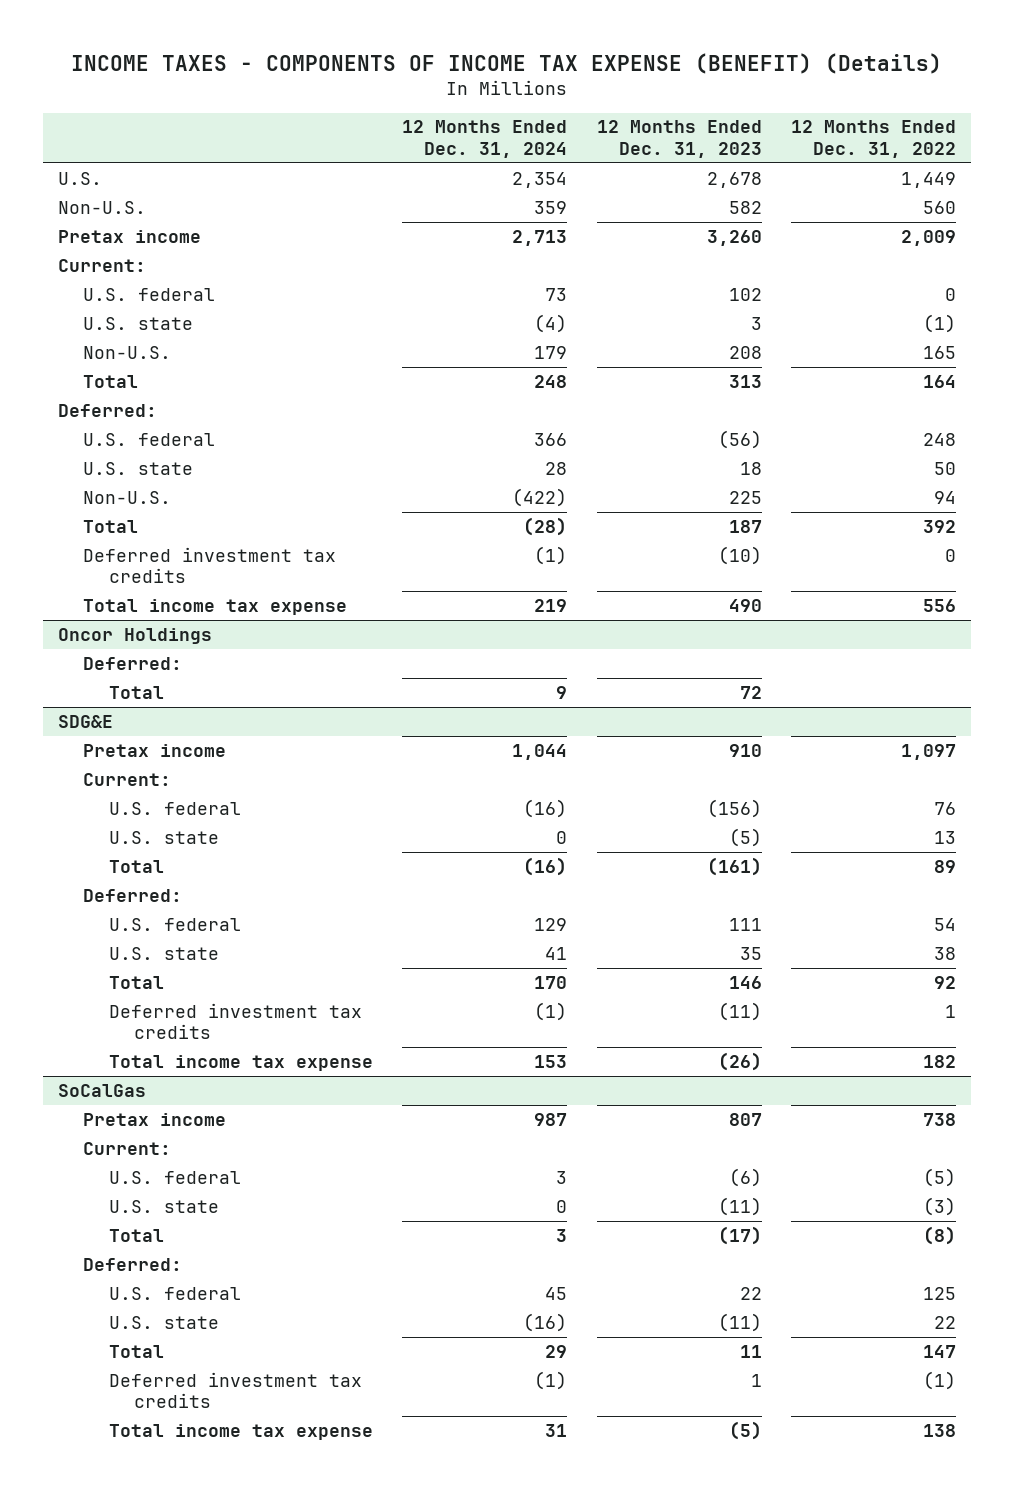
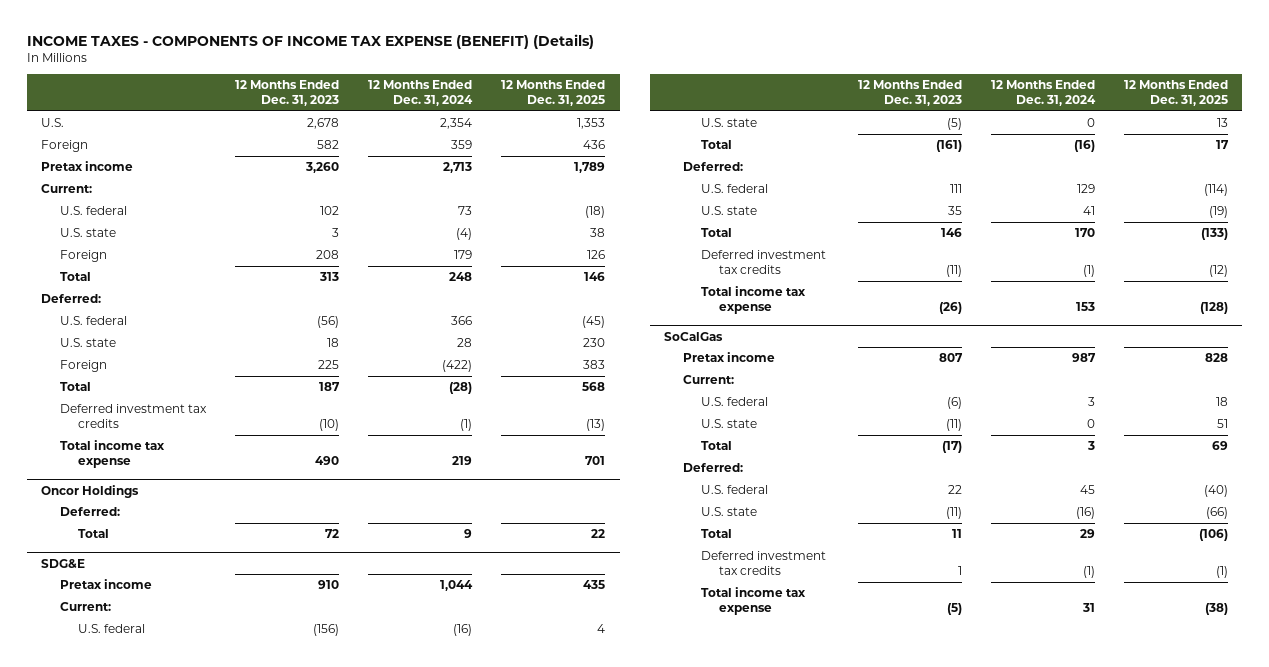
[791,120,957,159] 12 Months Ended Dec. 31, 2022 -> none
none -> [501,79,606,107] 12 Months Ended Dec. 31, 2025
[57,200,146,214] Non-U.S. -> [41,139,89,152] Foreign
[83,345,172,359] Non-U.S. -> [59,249,107,262] Foreign
[83,490,172,504] Non-U.S. -> [59,359,107,372] Foreign

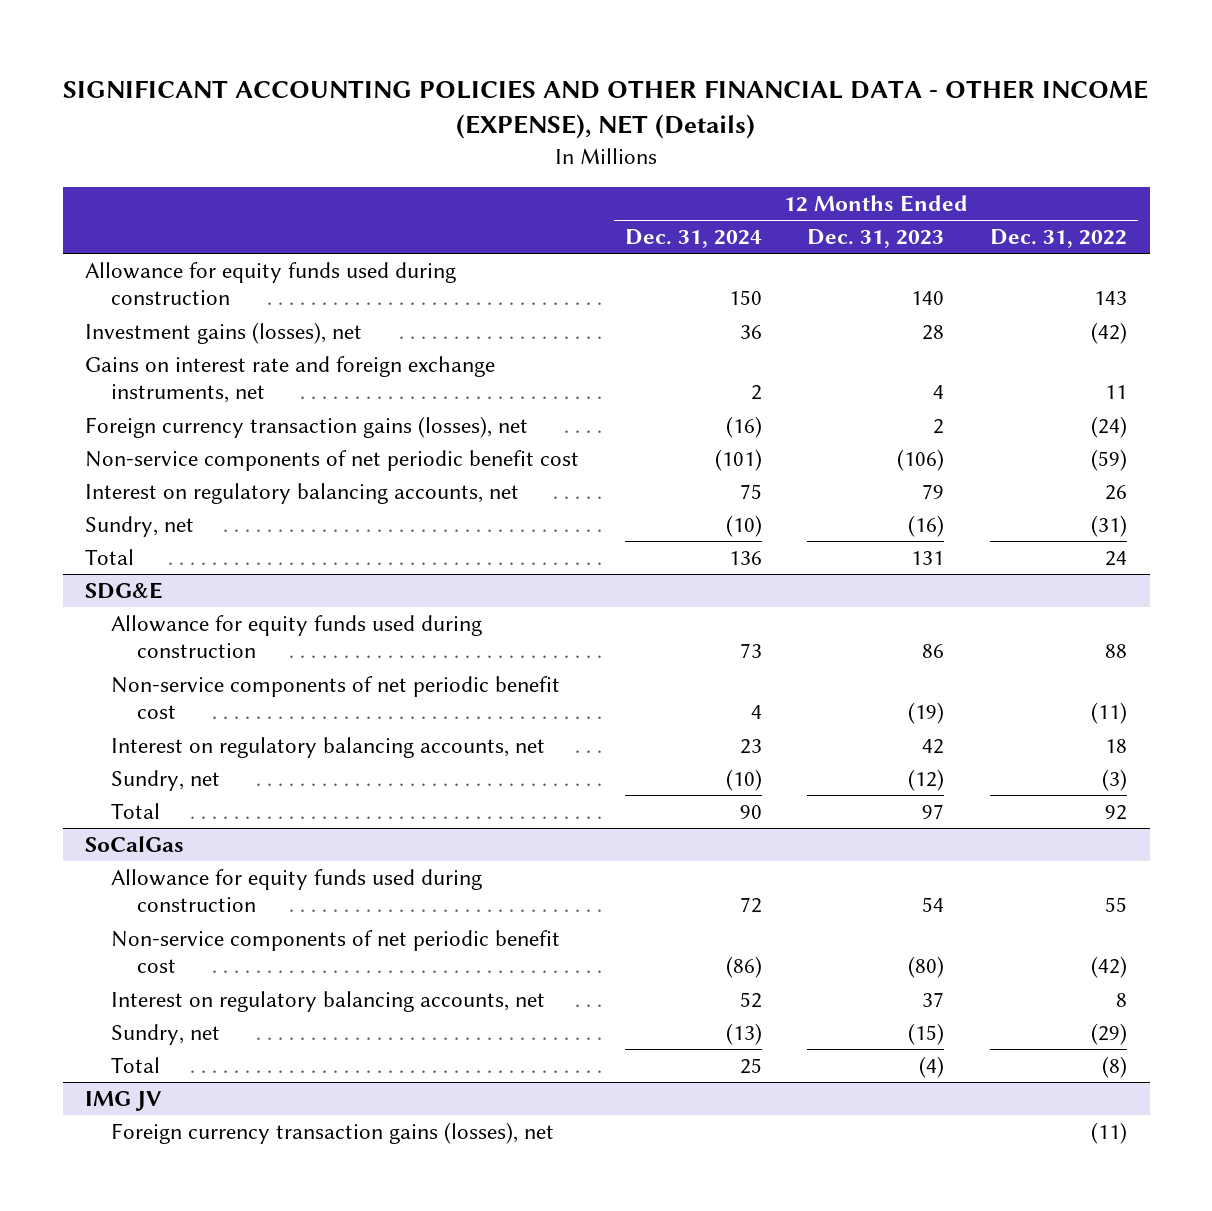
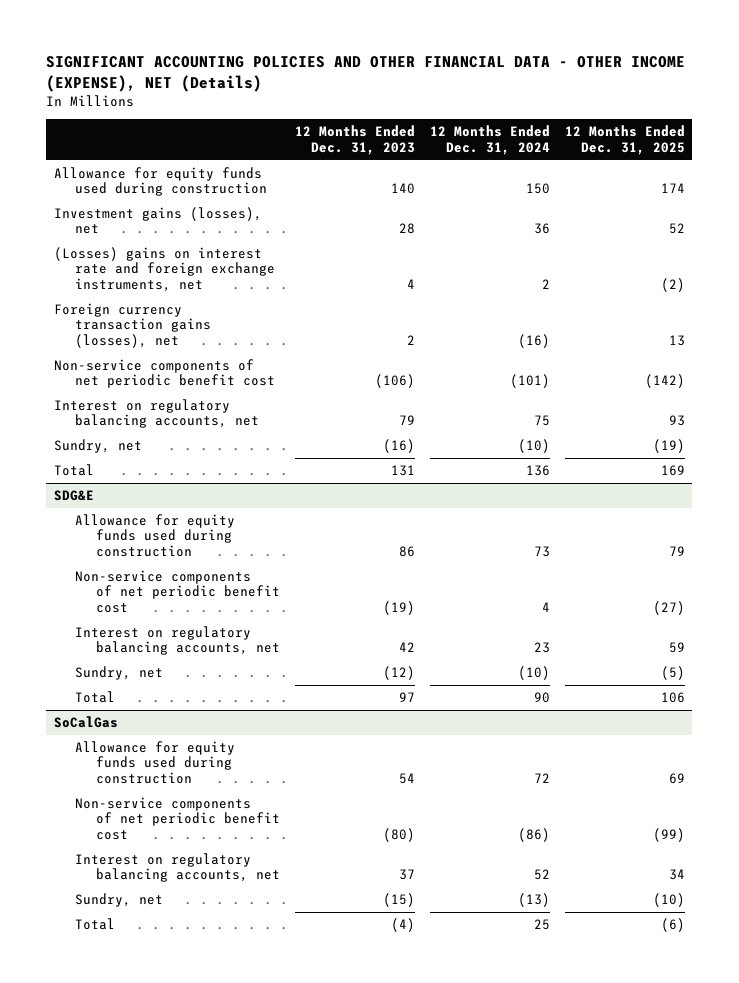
[989,229,1127,249] Dec. 31, 2022 -> none
none -> [564,125,685,155] 12 Months Ended Dec. 31, 2025
[85,355,496,404] Gains on interest rate and foreign exchange instruments, net -> [53,247,276,292] (Losses) gains on interest rate and foreign exchange instruments, net
[85,1090,163,1111] IMG JV -> none
[111,1121,555,1144] Foreign currency transaction gains (losses), net -> none

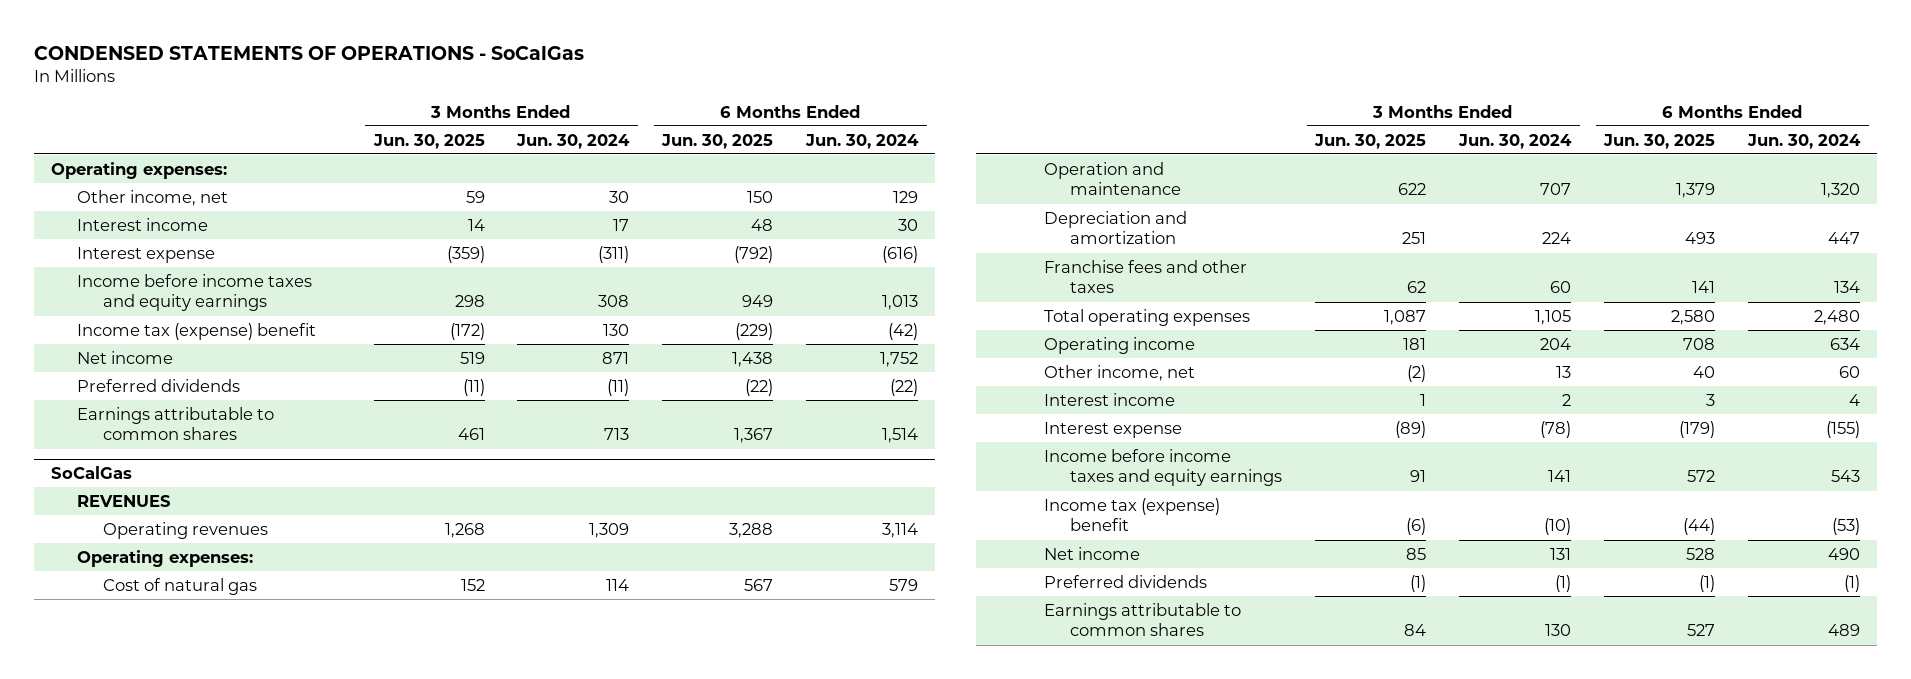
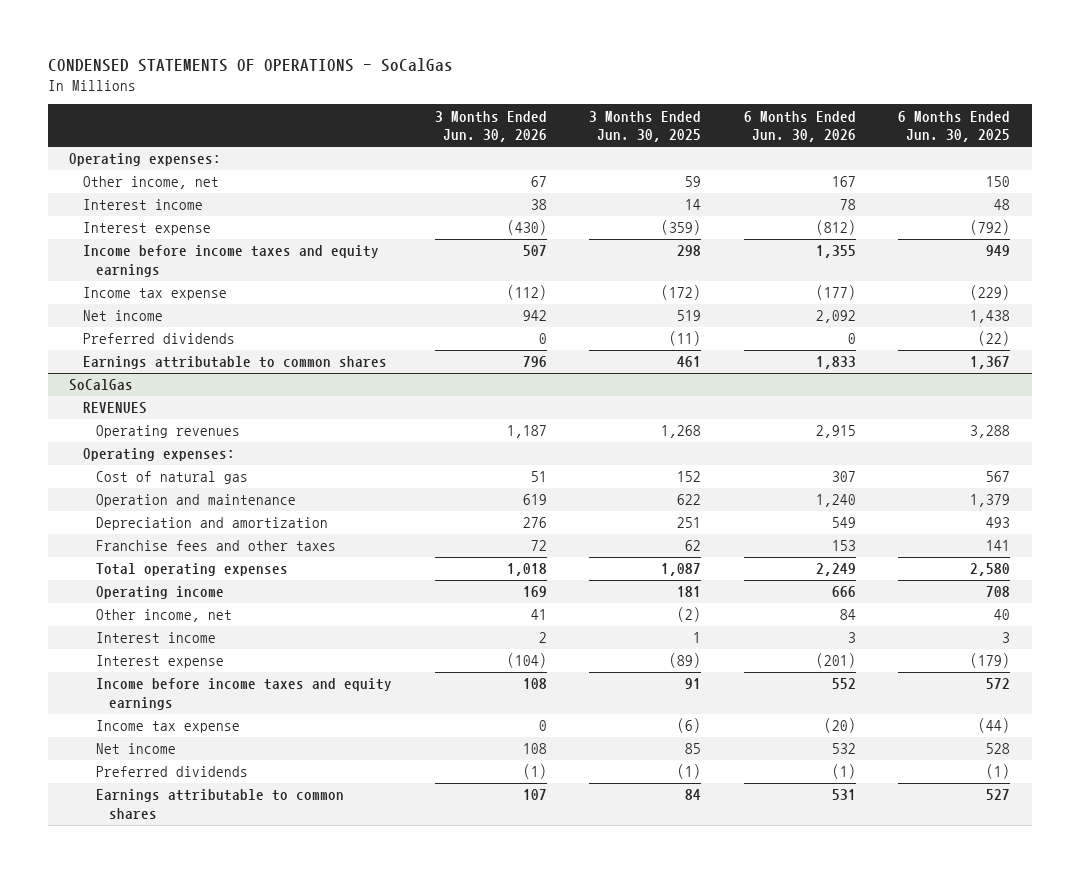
[516,133,631,149] Jun. 30, 2024 -> none
[805,133,920,149] Jun. 30, 2024 -> none
none -> [434,110,547,143] 3 Months Ended Jun. 30, 2026
none -> [743,110,856,143] 6 Months Ended Jun. 30, 2026
[76,322,316,340] Income tax (expense) benefit -> [82,287,227,301] Income tax expense
[1044,497,1221,532] Income tax (expense) benefit -> [95,720,240,734] Income tax expense

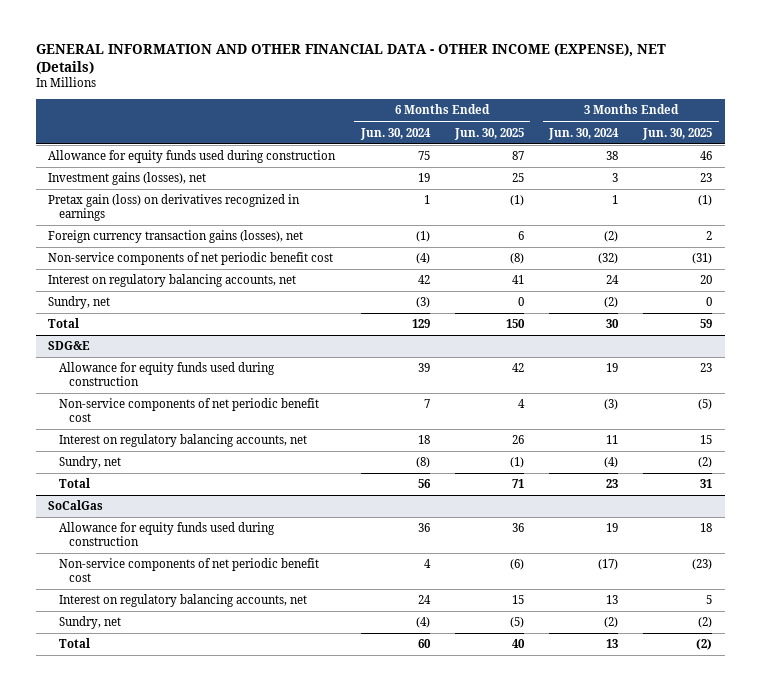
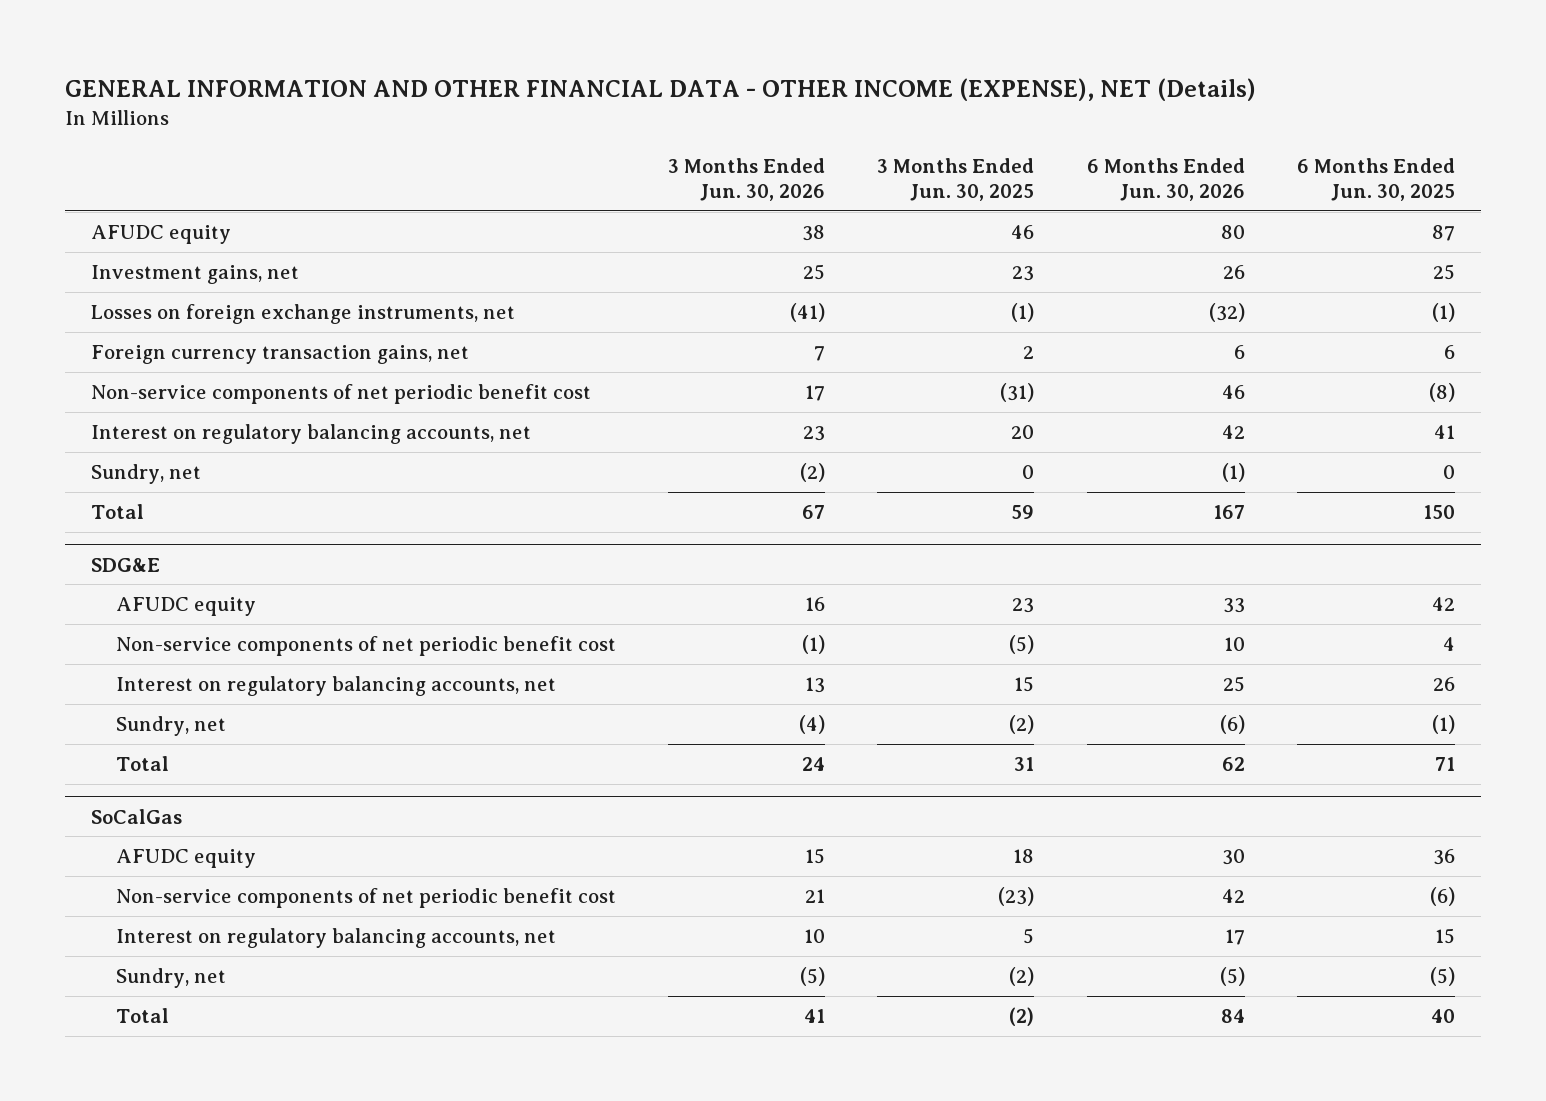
[359,127,431,140] Jun. 30, 2024 -> none
[548,127,620,140] Jun. 30, 2024 -> none
none -> [668,157,826,202] 3 Months Ended Jun. 30, 2026
none -> [1086,157,1245,202] 6 Months Ended Jun. 30, 2026
[48,150,337,164] Allowance for equity funds used during construction -> [91,224,232,244] AFUDC equity
[48,172,207,186] Investment gains (losses), net -> [91,264,300,284] Investment gains, net
[48,194,301,222] Pretax gain (loss) on derivatives recognized in earnings -> [91,303,516,324] Losses on foreign exchange instruments, net
[48,230,304,244] Foreign currency transaction gains (losses), net -> [91,344,470,364] Foreign currency transaction gains, net
[58,362,275,387] Allowance for equity funds used during construction -> [115,596,256,616] AFUDC equity
[58,522,275,547] Allowance for equity funds used during construction -> [115,848,256,868] AFUDC equity

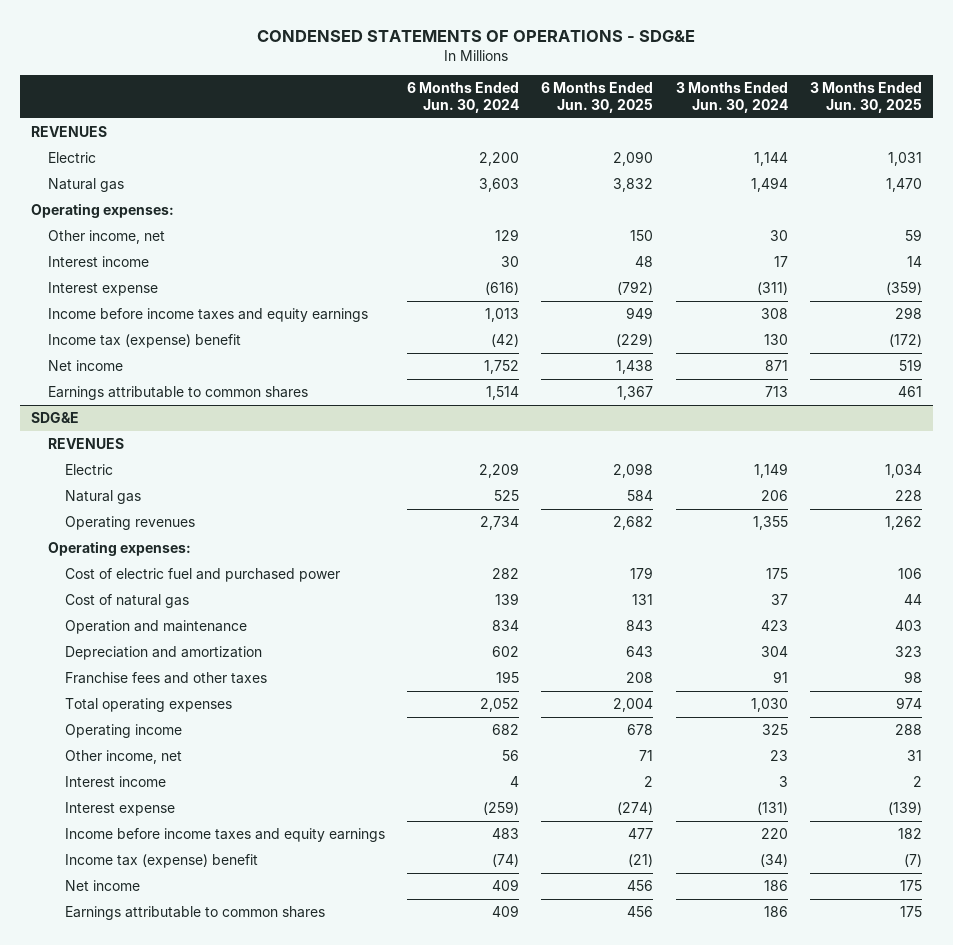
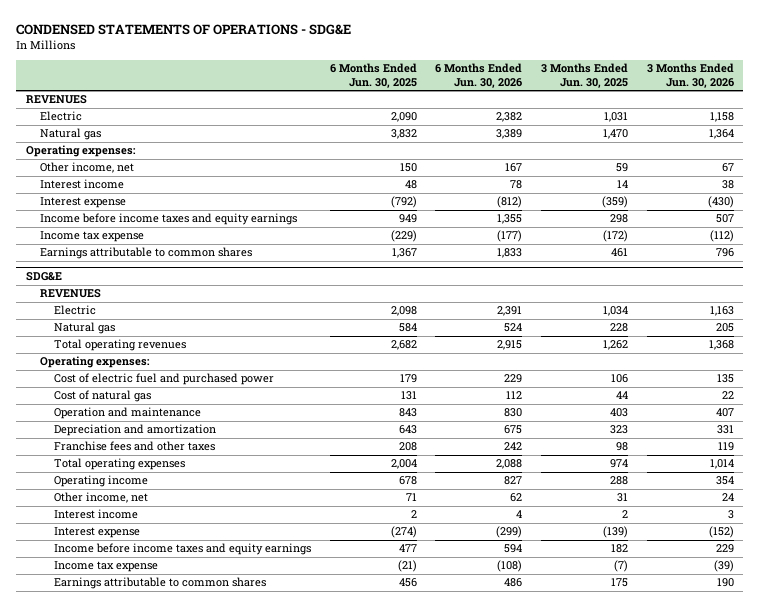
[407,81,520,114] 6 Months Ended Jun. 30, 2024 -> none
[675,81,788,114] 3 Months Ended Jun. 30, 2024 -> none
none -> [435,63,523,89] 6 Months Ended Jun. 30, 2026
none -> [646,63,734,89] 3 Months Ended Jun. 30, 2026
[47,359,123,371] Net income -> none
[47,333,241,348] Income tax (expense) benefit -> [39,231,144,243] Income tax expense
[64,515,195,530] Operating revenues -> [54,339,187,352] Total operating revenues
[64,879,140,891] Net income -> none
[64,853,258,868] Income tax (expense) benefit -> [54,561,159,573] Income tax expense

